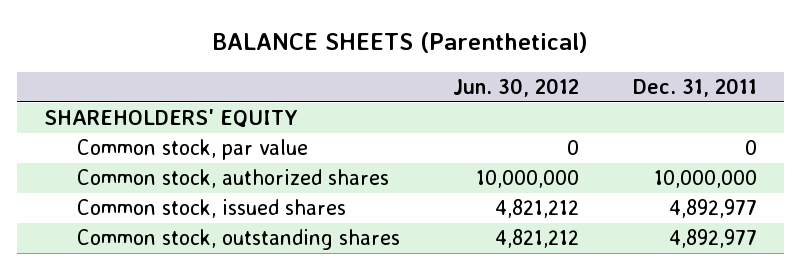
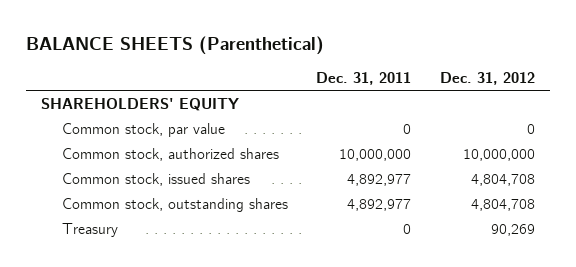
[453,77,580,97] Jun. 30, 2012 -> none
none -> [440,71,536,85] Dec. 31, 2012
none -> [61,222,118,237] Treasury

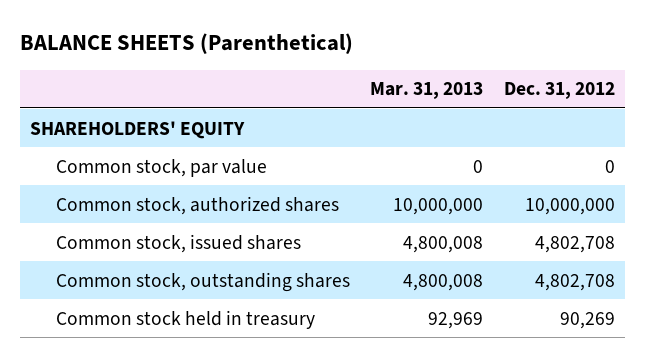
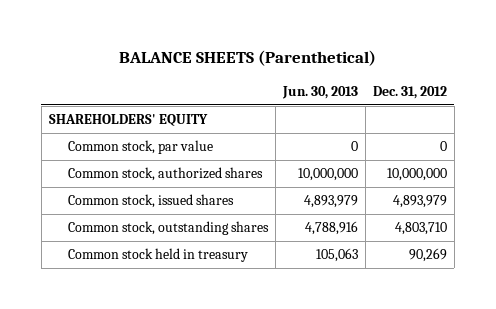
[370,82,484,100] Mar. 31, 2013 -> none
none -> [282,85,359,99] Jun. 30, 2013
[534,235,615,253] 4,802,708 -> [392,195,447,209] 4,893,979
[534,273,615,291] 4,802,708 -> [394,222,447,236] 4,803,710

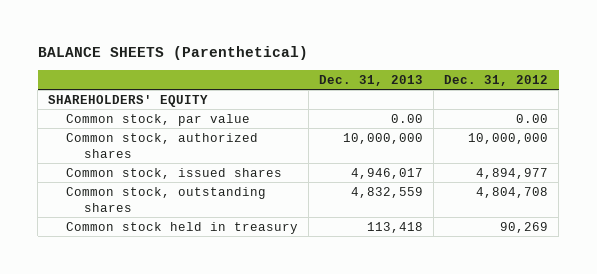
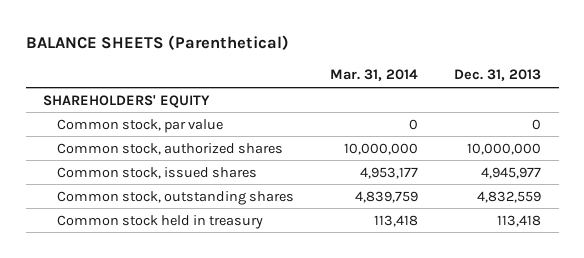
[444,74,549,86] Dec. 31, 2012 -> none
none -> [330,69,419,82] Mar. 31, 2014
[391,113,424,123] 0.00 -> [531,118,541,130] 0
[351,167,424,179] 4,946,017 -> [480,166,541,179] 4,945,977

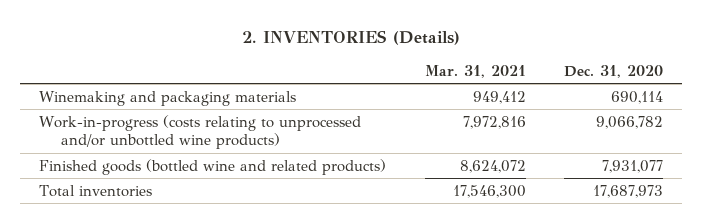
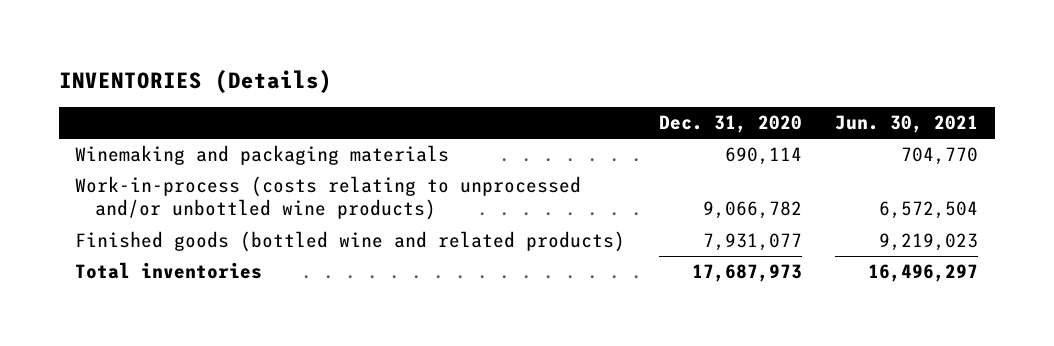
[242,29,461,45] 2. INVENTORIES (Details) -> [58,70,332,94] INVENTORIES (Details)
[424,64,526,78] Mar. 31, 2021 -> none
none -> [835,115,979,134] Jun. 30, 2021
[39,114,362,150] Work-in-progress (costs relating to unprocessed and/or unbottled wine products) -> [75,176,582,221] Work-in-process (costs relating to unprocessed and/or unbottled wine products)

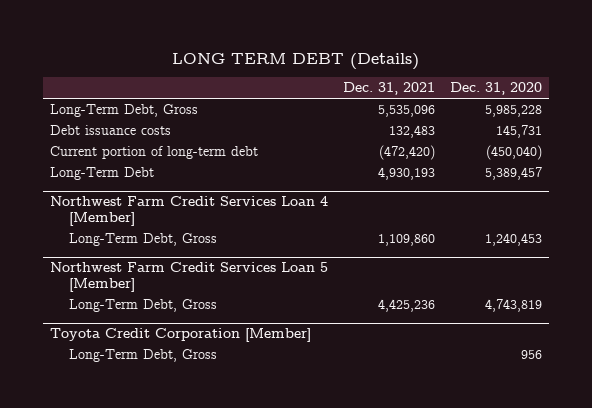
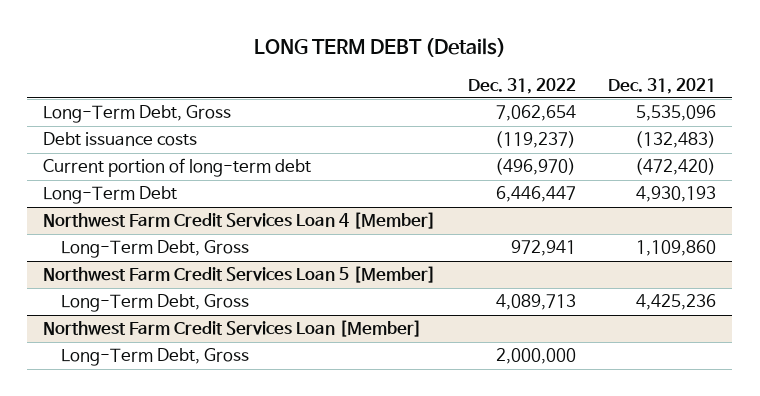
[450,82,543,96] Dec. 31, 2020 -> none
none -> [468,77,577,94] Dec. 31, 2022
[389,125,436,139] 132,483 -> [635,131,717,149] (132,483)
[50,328,312,343] Toyota Credit Corporation [Member] -> none
none -> [43,320,423,338] Northwest Farm Credit Services Loan [Member]

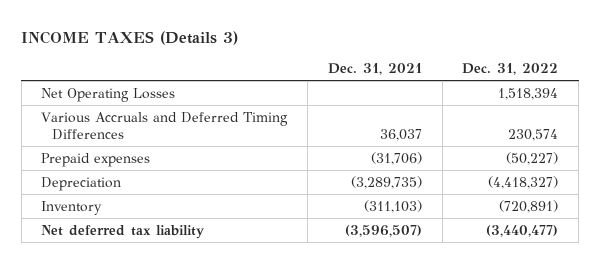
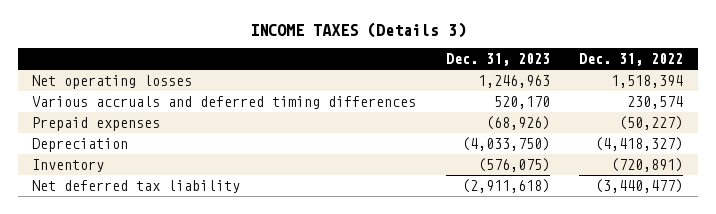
[327,63,422,76] Dec. 31, 2021 -> none
none -> [445,52,550,66] Dec. 31, 2023
[41,87,176,102] Net Operating Losses -> [32,75,193,90] Net operating losses
[41,111,289,141] Various Accruals and Deferred Timing Differences -> [32,96,417,110] Various accruals and deferred timing differences

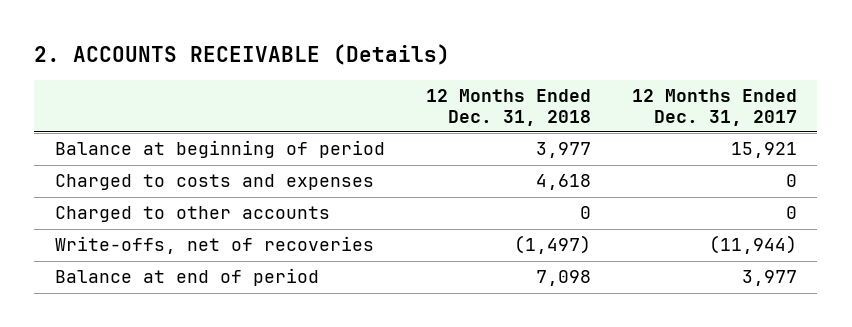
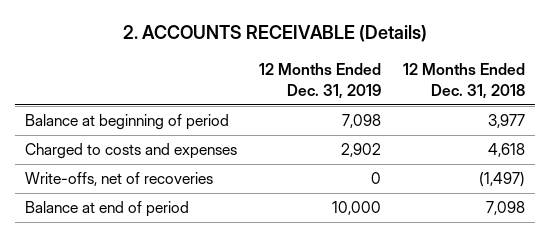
[631,88,797,126] 12 Months Ended Dec. 31, 2017 -> none
none -> [259,63,382,99] 12 Months Ended Dec. 31, 2019
[54,206,330,223] Charged to other accounts -> none

